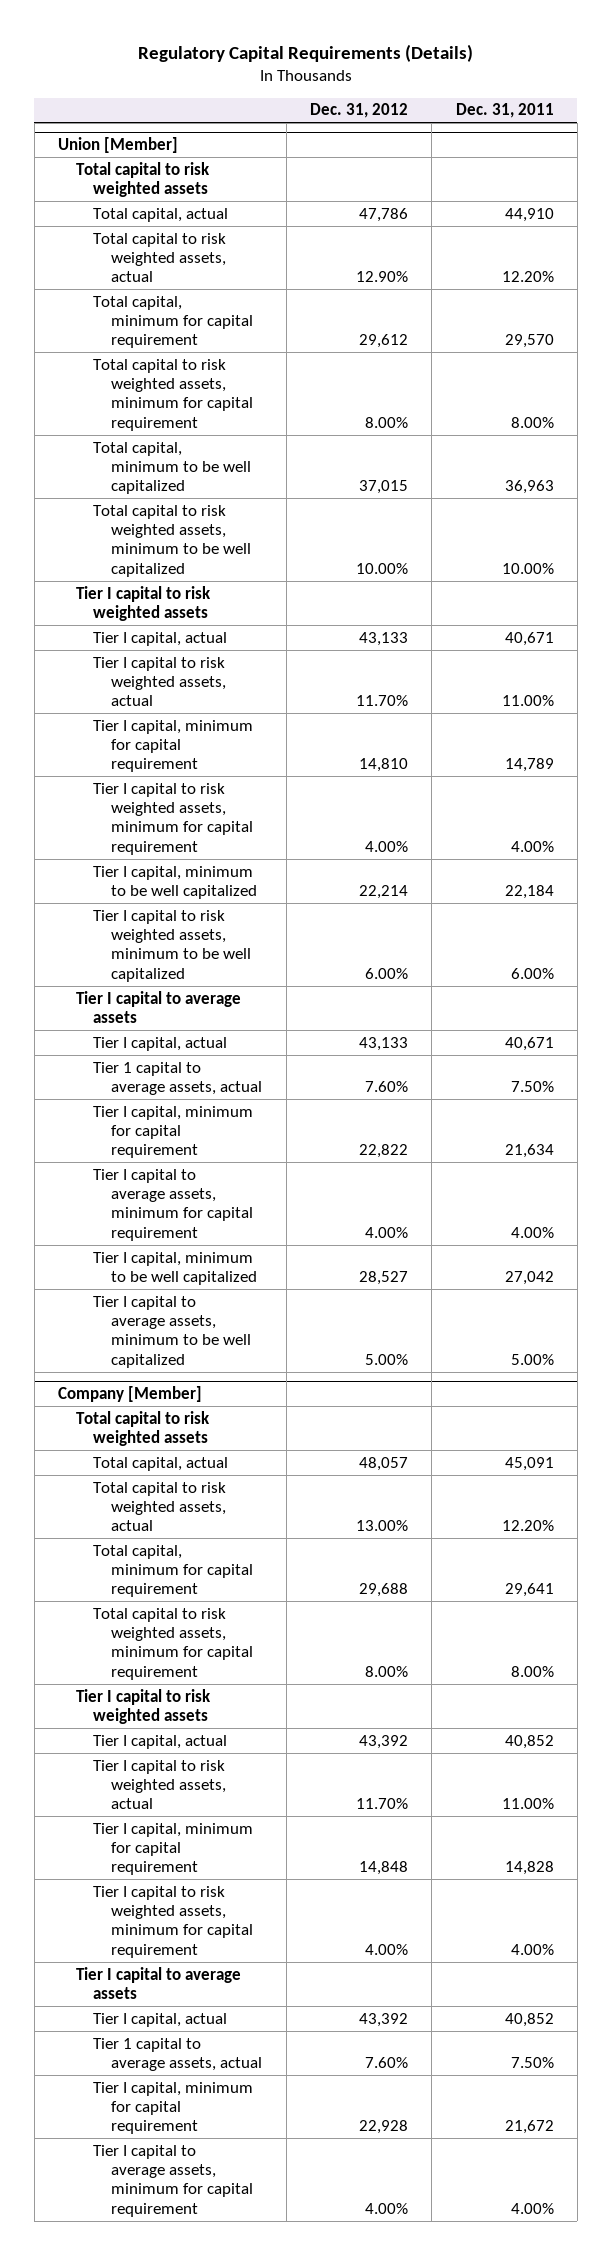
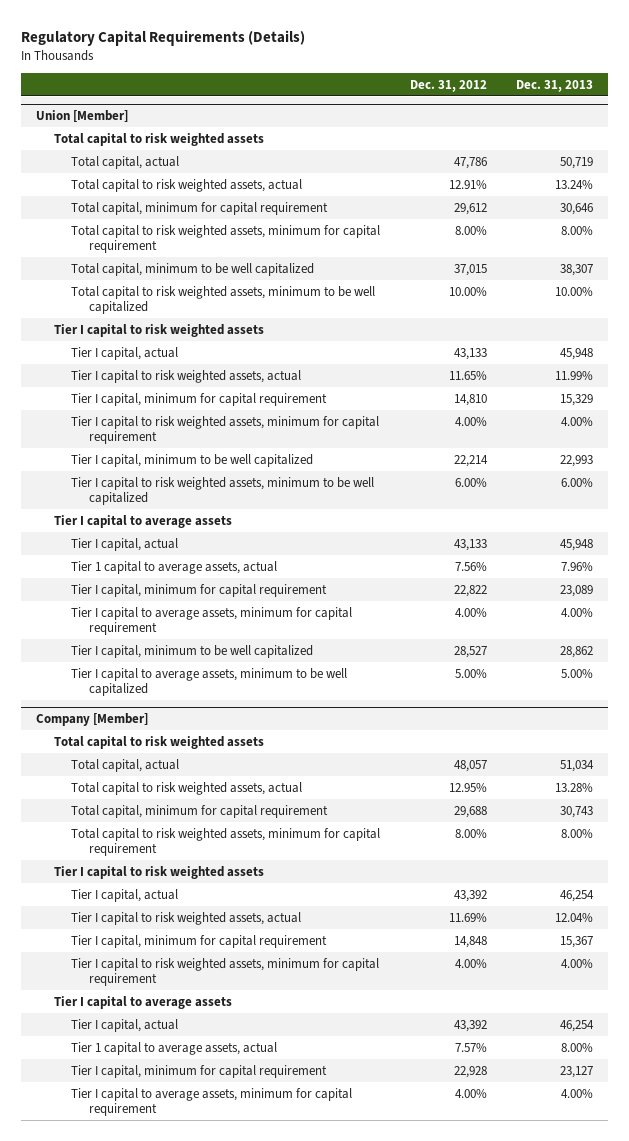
[455,103,554,119] Dec. 31, 2011 -> none
none -> [516,79,594,92] Dec. 31, 2013
[355,271,408,283] 12.90% -> [448,179,487,189] 12.91%
[355,695,408,707] 11.70% -> [448,370,487,380] 11.65%
[364,1080,408,1092] 7.60% -> [454,561,487,571] 7.56%
[355,1520,408,1532] 13.00% -> [448,782,487,792] 12.95%
[355,1798,408,1810] 11.70% -> [448,912,487,922] 11.69%
[364,2056,408,2068] 7.60% -> [454,1042,487,1052] 7.57%

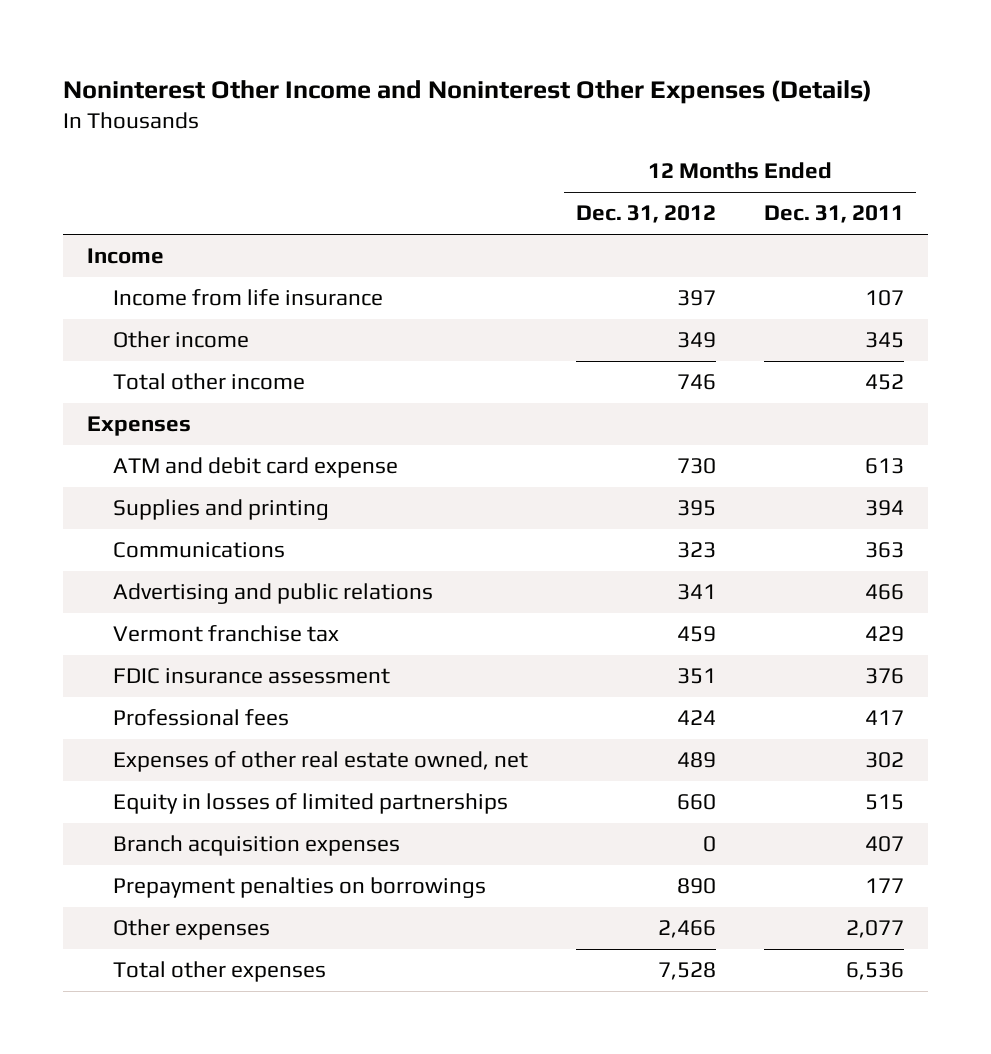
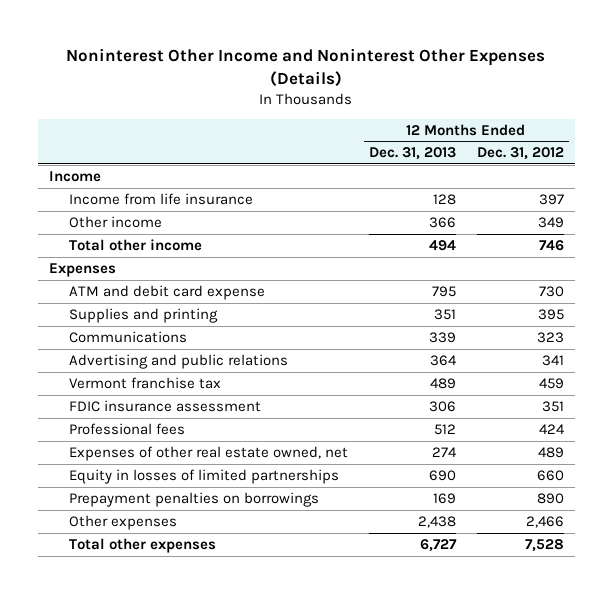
[763,205,904,224] Dec. 31, 2011 -> none
none -> [368,147,456,161] Dec. 31, 2013
[112,835,400,857] Branch acquisition expenses -> none

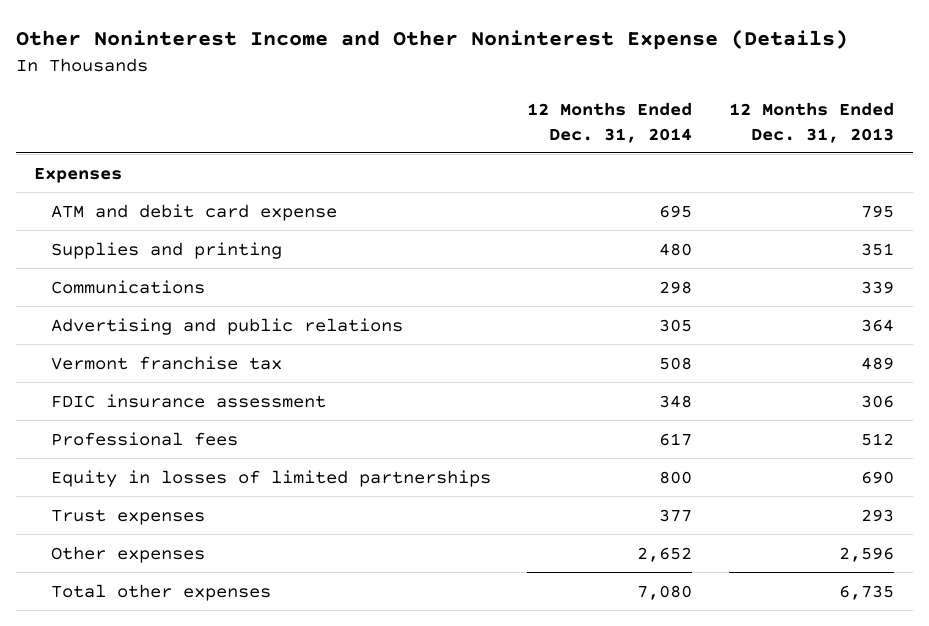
[66,48,546,87] Noninterest Other Income and Noninterest Other Expenses (Details) -> [15,29,848,51] Other Noninterest Income and Other Noninterest Expense (Details)
[476,147,564,161] Dec. 31, 2012 -> none
none -> [527,101,693,143] 12 Months Ended Dec. 31, 2014
[48,170,101,182] Income -> none
[68,192,253,205] Income from life insurance -> none
[68,215,162,228] Other income -> none
[68,238,202,251] Total other income -> none
[68,445,348,461] Expenses of other real estate owned, net -> none
[68,491,319,507] Prepayment penalties on borrowings -> none
none -> [50,508,205,525] Trust expenses
[417,515,456,528] 2,438 -> [839,546,895,562] 2,596
[419,538,457,552] 6,727 -> [839,584,895,600] 6,735

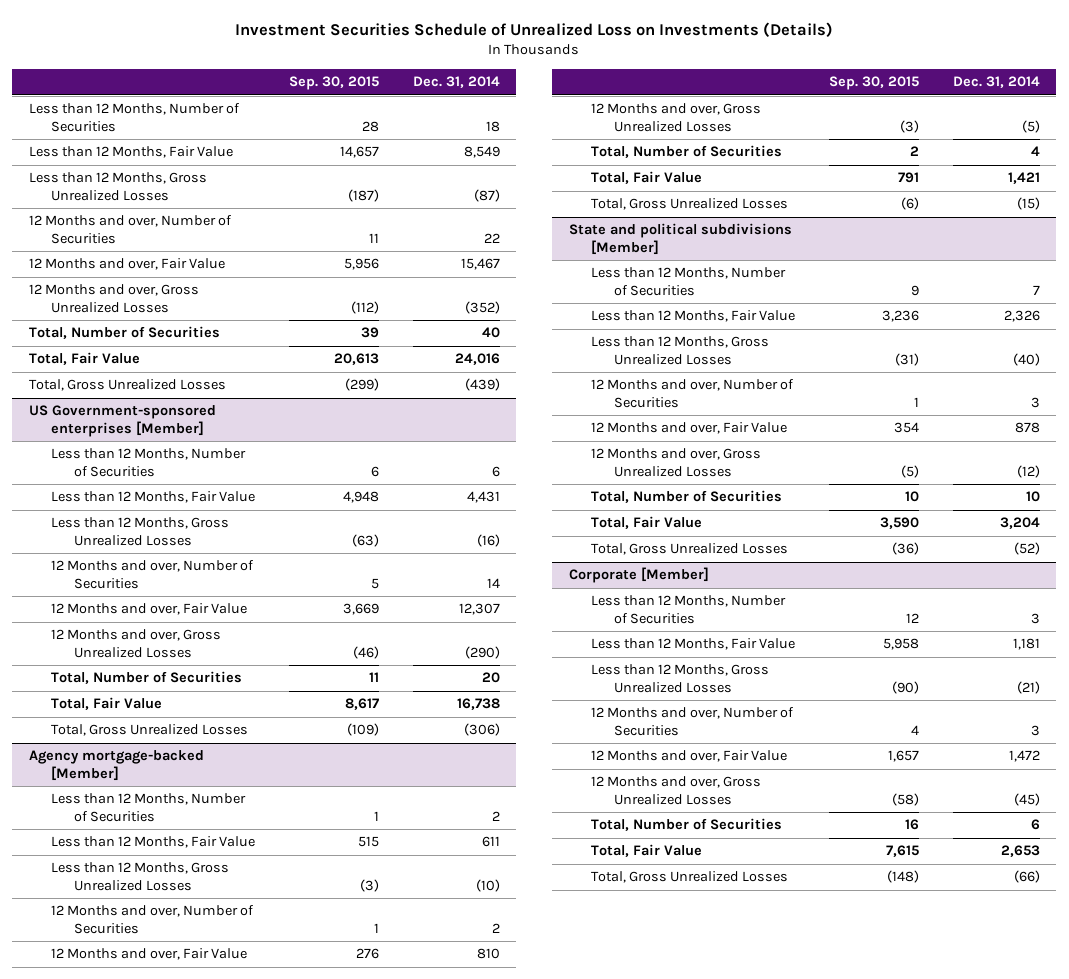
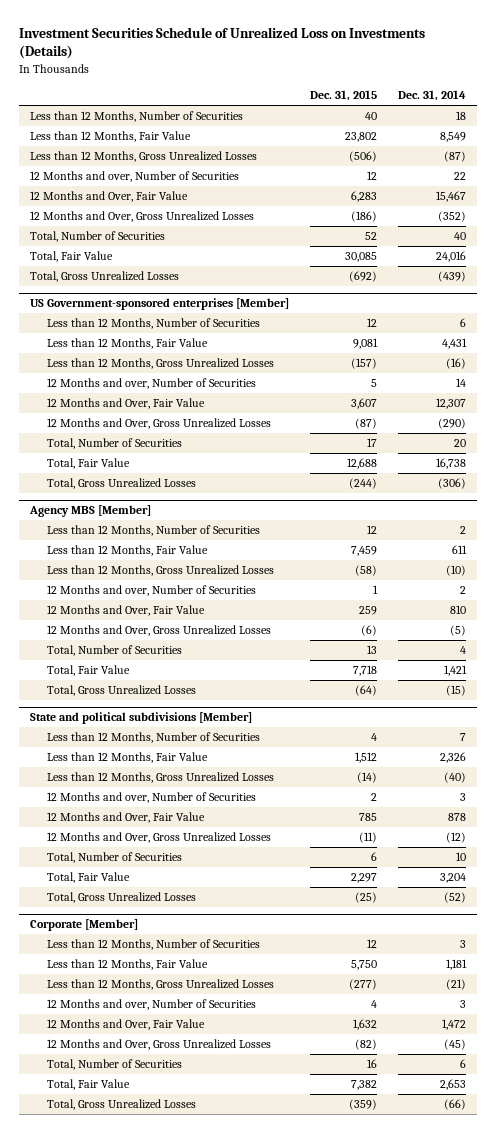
[289,76,380,91] Sep. 30, 2015 -> none
none -> [310,90,378,102] Dec. 31, 2015
[29,258,226,271] 12 Months and over, Fair Value -> [29,191,188,203] 12 Months and Over, Fair Value
[29,284,200,313] 12 Months and over, Gross Unrealized Losses -> [29,211,254,223] 12 Months and Over, Gross Unrealized Losses
[51,603,248,616] 12 Months and over, Fair Value -> [47,398,206,410] 12 Months and Over, Fair Value
[51,629,222,658] 12 Months and over, Gross Unrealized Losses -> [47,418,272,430] 12 Months and Over, Gross Unrealized Losses
[29,750,205,781] Agency mortgage-backed [Member] -> [28,505,151,518] Agency MBS [Member]
[51,948,248,961] 12 Months and over, Fair Value -> [47,605,206,617] 12 Months and Over, Fair Value
[591,103,762,132] 12 Months and over, Gross Unrealized Losses -> [47,625,272,637] 12 Months and Over, Gross Unrealized Losses
[591,422,788,435] 12 Months and over, Fair Value -> [47,812,206,824] 12 Months and Over, Fair Value
[591,448,762,477] 12 Months and over, Gross Unrealized Losses -> [47,832,272,844] 12 Months and Over, Gross Unrealized Losses
[591,750,788,763] 12 Months and over, Fair Value -> [47,1019,206,1031] 12 Months and Over, Fair Value
[591,776,762,805] 12 Months and over, Gross Unrealized Losses -> [47,1039,272,1051] 12 Months and Over, Gross Unrealized Losses

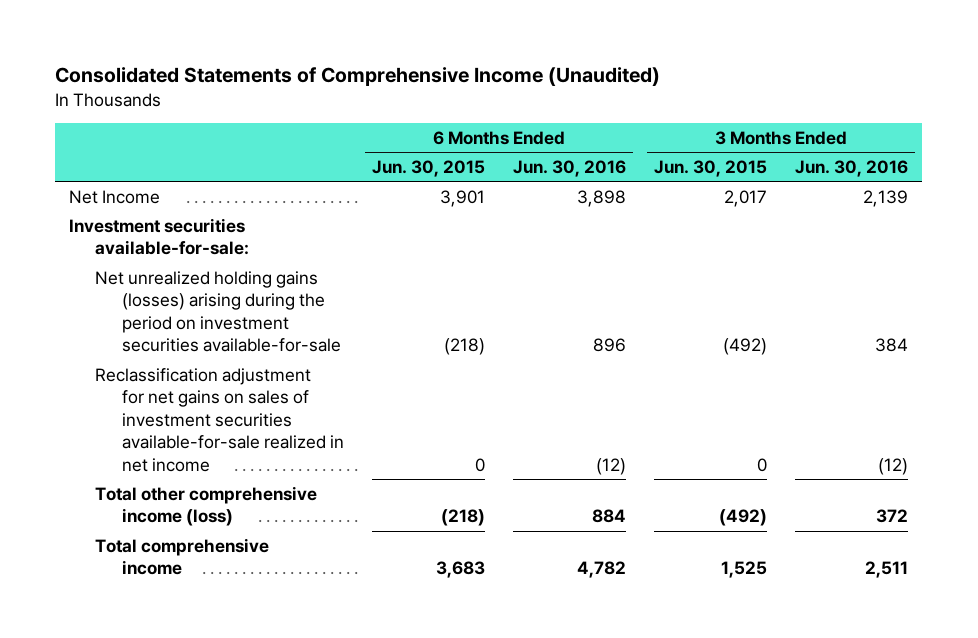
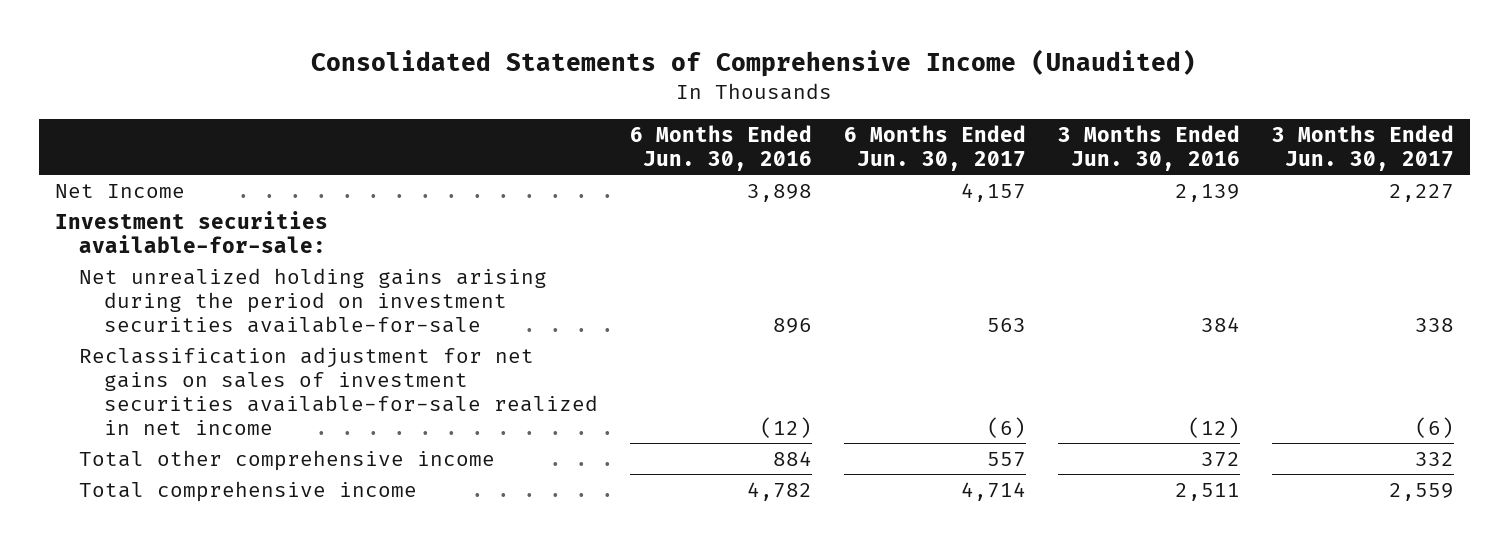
[371,160,485,178] Jun. 30, 2015 -> none
[654,160,768,178] Jun. 30, 2015 -> none
none -> [843,124,1026,171] 6 Months Ended Jun. 30, 2017
none -> [1272,124,1455,171] 3 Months Ended Jun. 30, 2017
[95,270,341,353] Net unrealized holding gains (losses) arising during the period on investment securities available-for-sale -> [79,267,548,333] Net unrealized holding gains arising during the period on investment securities available-for-sale
[95,485,318,527] Total other comprehensive income (loss) -> [79,449,496,471] Total other comprehensive income

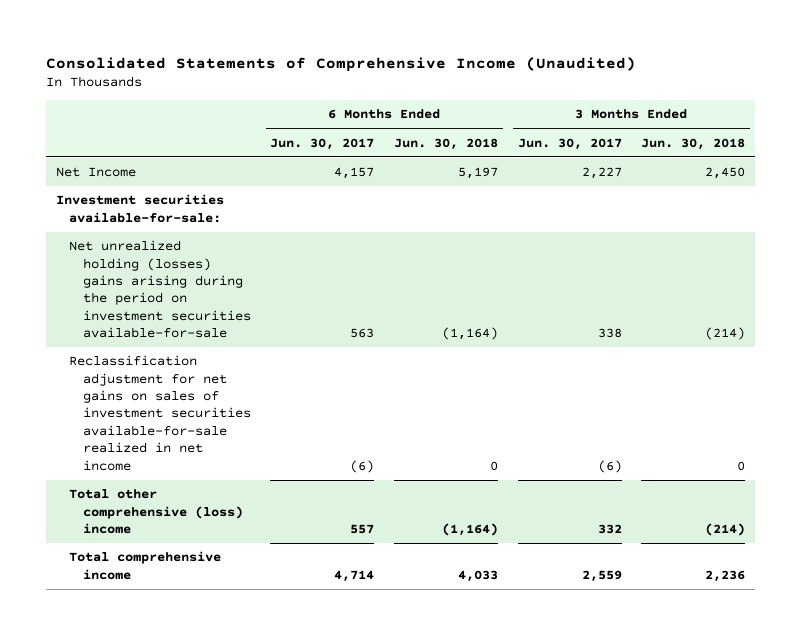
[629,124,812,171] 6 Months Ended Jun. 30, 2016 -> none
[1057,124,1240,171] 3 Months Ended Jun. 30, 2016 -> none
none -> [394,137,499,150] Jun. 30, 2018
none -> [641,137,746,150] Jun. 30, 2018
[79,267,548,333] Net unrealized holding gains arising during the period on investment securities available-for-sale -> [69,240,251,339] Net unrealized holding (losses) gains arising during the period on investment securities available-for-sale
[79,449,496,471] Total other comprehensive income -> [69,489,243,535] Total other comprehensive (loss) income

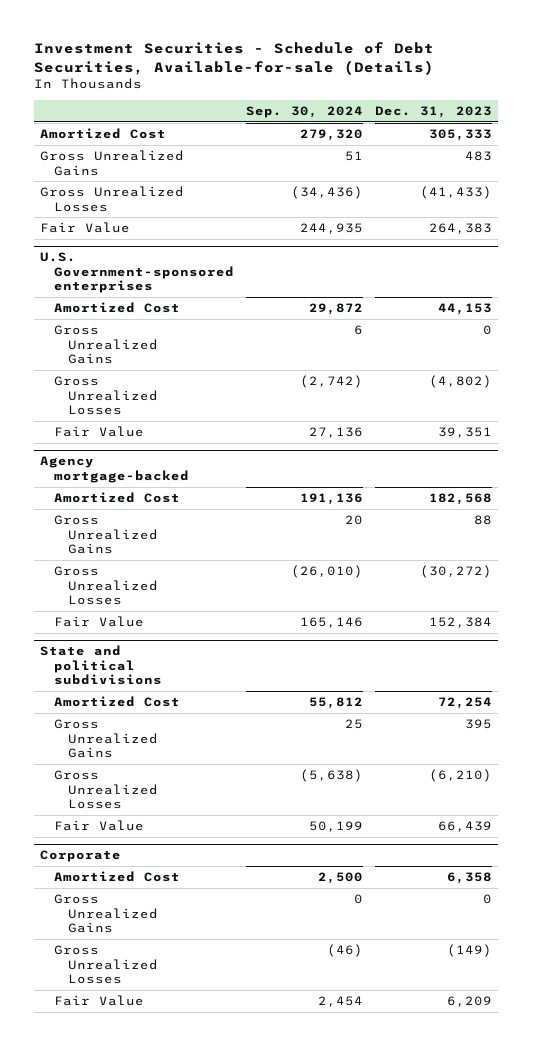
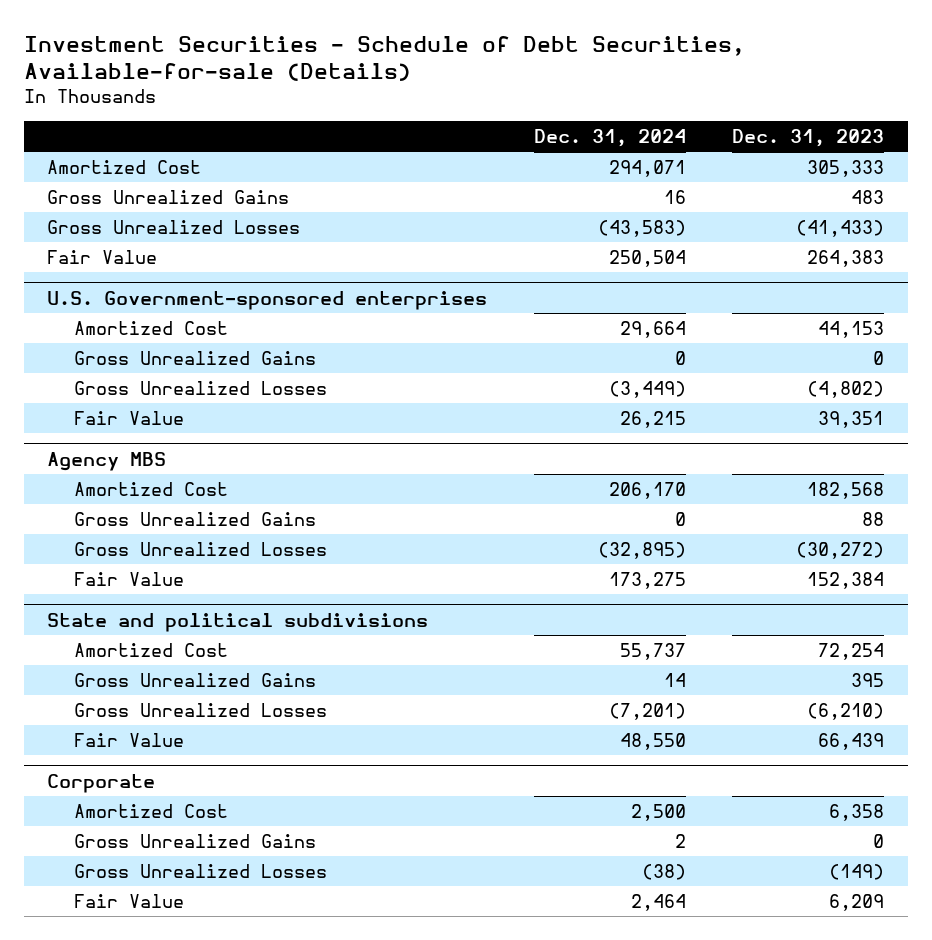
[246,105,364,118] Sep. 30, 2024 -> none
none -> [533,128,686,147] Dec. 31, 2024
[40,456,190,483] Agency mortgage-backed -> [47,451,167,471] Agency MBS

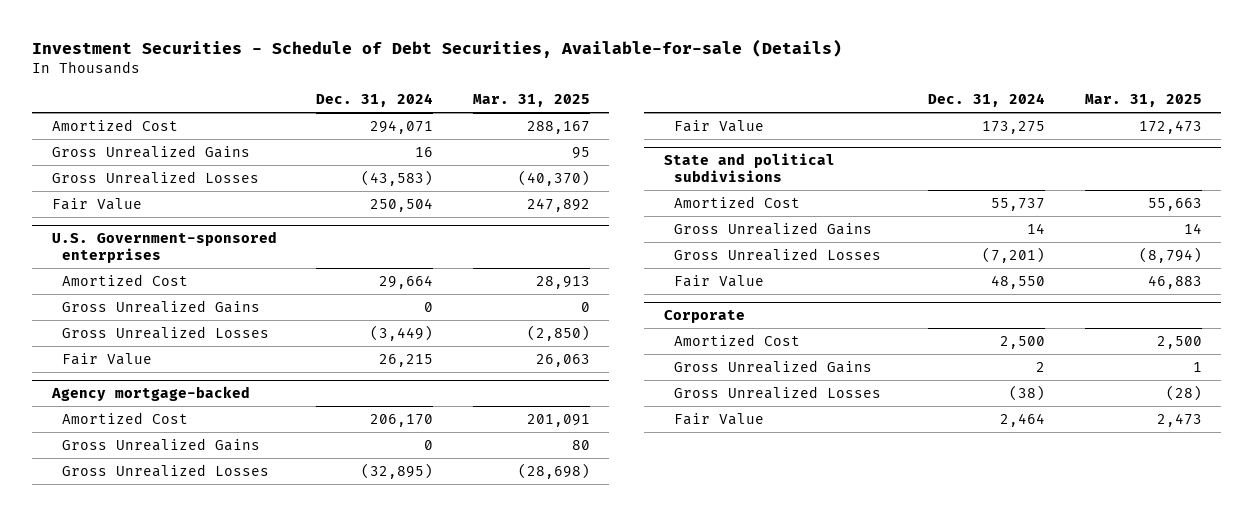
[732,128,885,147] Dec. 31, 2023 -> none
none -> [472,94,590,108] Mar. 31, 2025
[47,451,167,471] Agency MBS -> [50,386,250,402] Agency mortgage-backed

